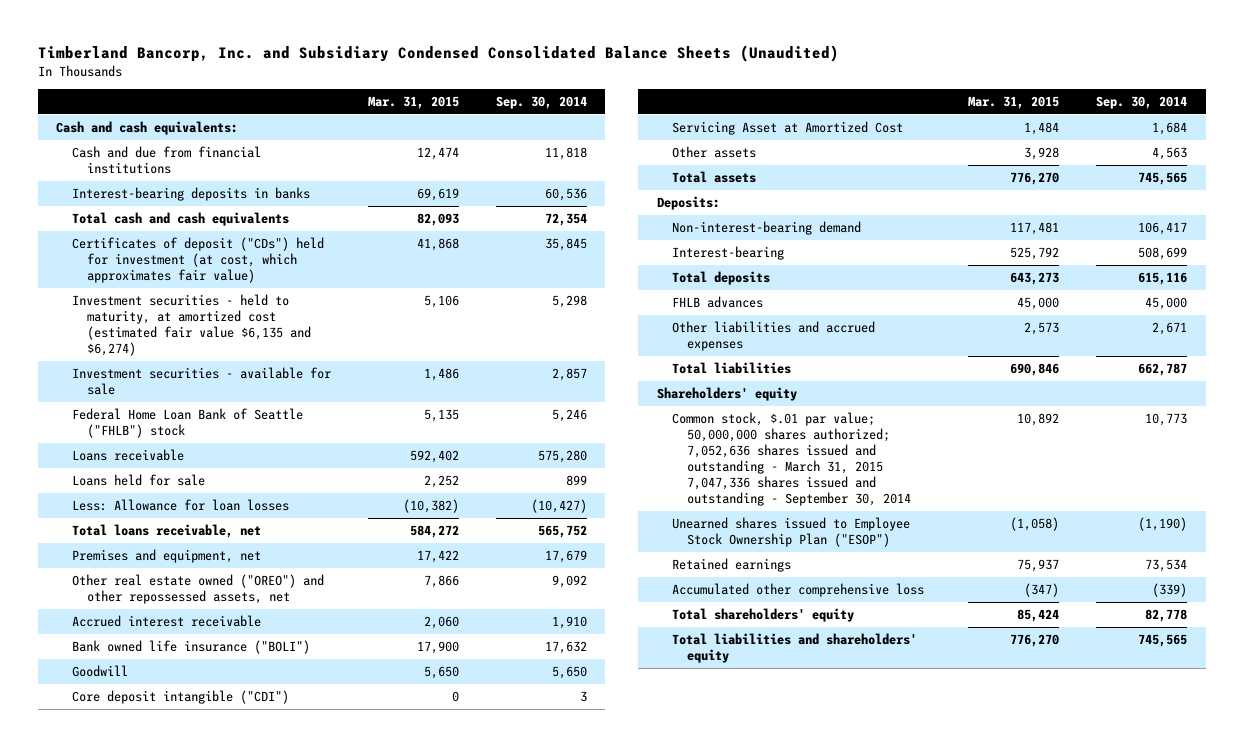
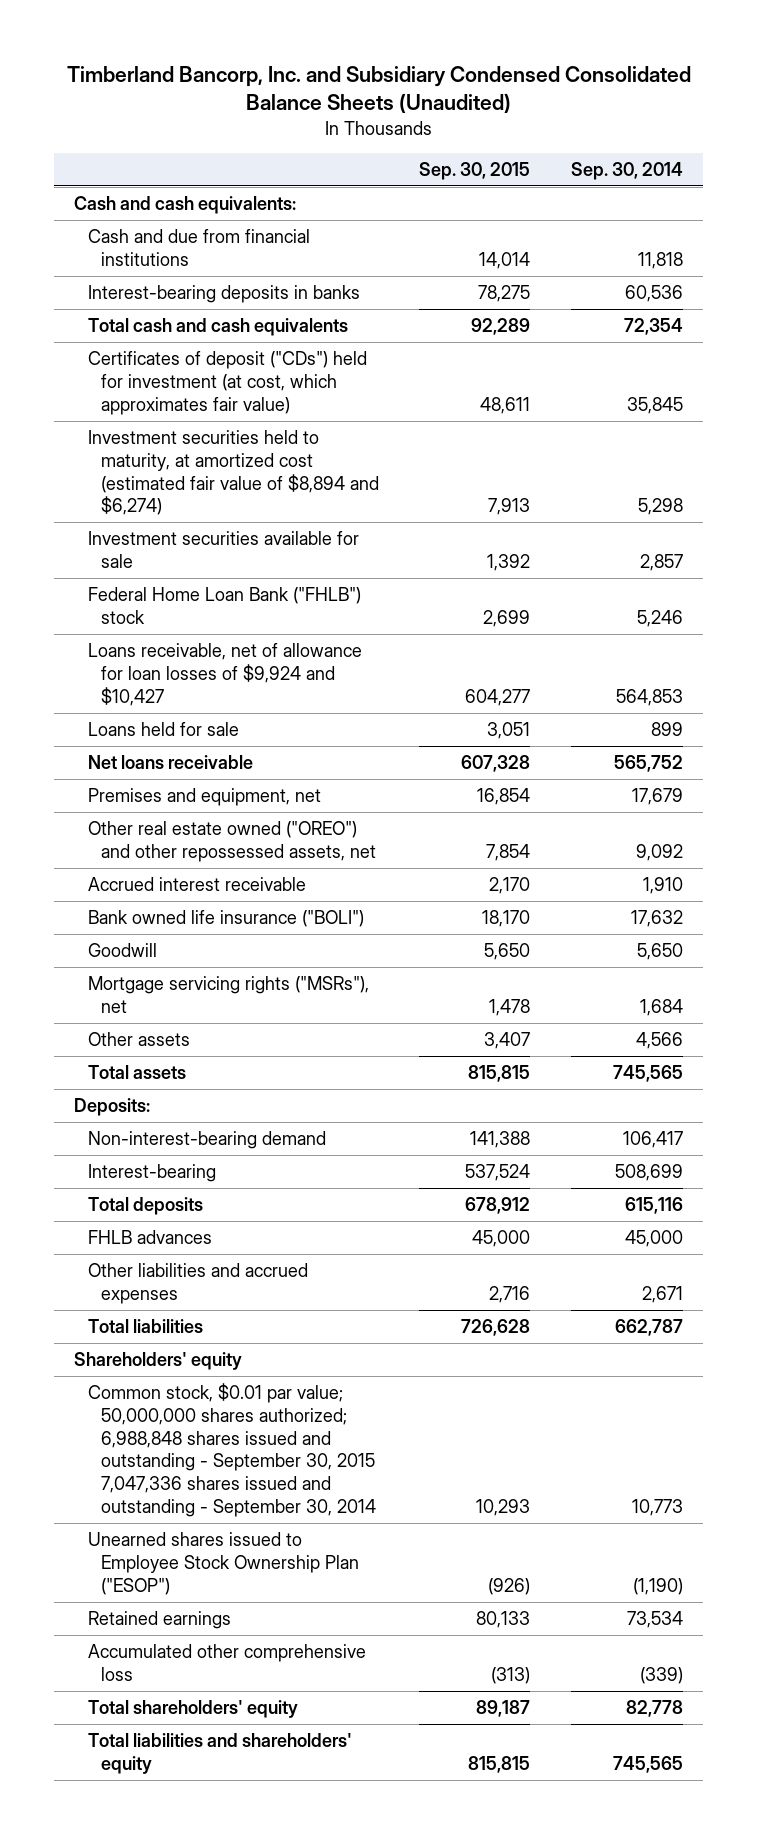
[367,96,459,110] Mar. 31, 2015 -> none
none -> [419,161,531,180] Sep. 30, 2015
[71,448,184,461] Loans receivable -> none
[71,293,311,357] Investment securities - held to maturity, at amortized cost (estimated fair value $6,135 and $6,274) -> [87,430,379,516] Investment securities held to maturity, at amortized cost (estimated fair value of $8,894 and $6,274)
[71,366,331,396] Investment securities - available for sale -> [87,531,359,568] Investment securities available for sale
[71,407,303,439] Federal Home Loan Bank of Seattle ("FHLB") stock -> [87,587,361,624] Federal Home Loan Bank ("FHLB") stock
none -> [87,643,362,706] Loans receivable, net of allowance for loan losses of $9,924 and $10,427
[71,498,289,511] Less: Allowance for loan losses -> none
[71,523,261,538] Total loans receivable, net -> [87,755,253,770] Net loans receivable
[71,689,289,704] Core deposit intangible ("CDI") -> none
[672,120,904,135] Servicing Asset at Amortized Cost -> [87,976,369,1013] Mortgage servicing rights ("MSRs"), net
[1152,146,1188,160] 4,563 -> [636,1032,684,1050] 4,566
[672,411,912,507] Common stock, $.01 par value; 50,000,000 shares authorized; 7,052,636 shares issued and outstanding - March 31, 2015 7,047,336 shares issued and outstanding - September 30, 2014 -> [87,1383,376,1517] Common stock, $0.01 par value; 50,000,000 shares authorized; 6,988,848 shares issued and outstanding - September 30, 2015 7,047,336 shares issued and outstanding - September 30, 2014

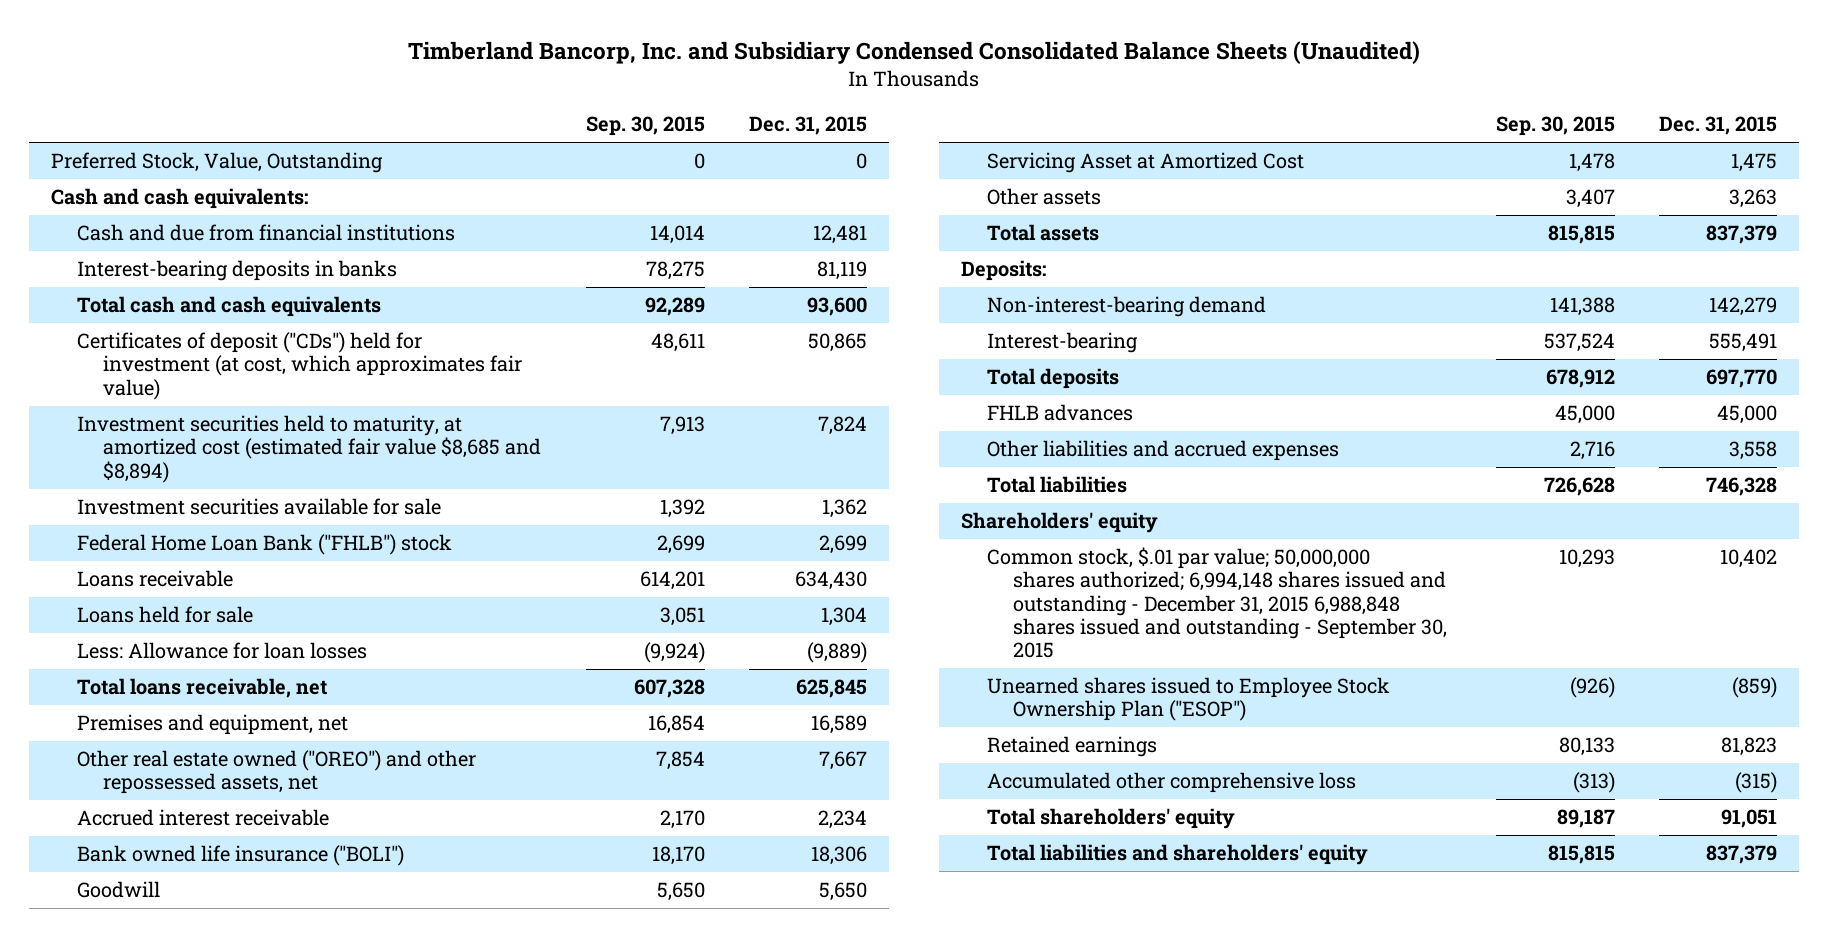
[571,161,684,180] Sep. 30, 2014 -> none
none -> [748,116,867,136] Dec. 31, 2015
none -> [50,152,383,174] Preferred Stock, Value, Outstanding
[87,430,379,516] Investment securities held to maturity, at amortized cost (estimated fair value of $8,894 and $6,274) -> [77,415,542,483] Investment securities held to maturity, at amortized cost (estimated fair value $8,685 and $8,894)
[87,643,362,706] Loans receivable, net of allowance for loan losses of $9,924 and $10,427 -> none
none -> [77,570,234,588] Loans receivable
none -> [77,642,368,660] Less: Allowance for loan losses
[87,755,253,770] Net loans receivable -> [77,678,328,699] Total loans receivable, net
[87,976,369,1013] Mortgage servicing rights ("MSRs"), net -> [986,152,1304,174] Servicing Asset at Amortized Cost
[87,1383,376,1517] Common stock, $0.01 par value; 50,000,000 shares authorized; 6,988,848 shares issued and outstanding - September 30, 2015 7,047,336 shares issued and outstanding - September 30, 2014 -> [986,547,1448,658] Common stock, $.01 par value; 50,000,000 shares authorized; 6,994,148 shares issued and outstanding - December 31, 2015 6,988,848 shares issued and outstanding - September 30, 2015

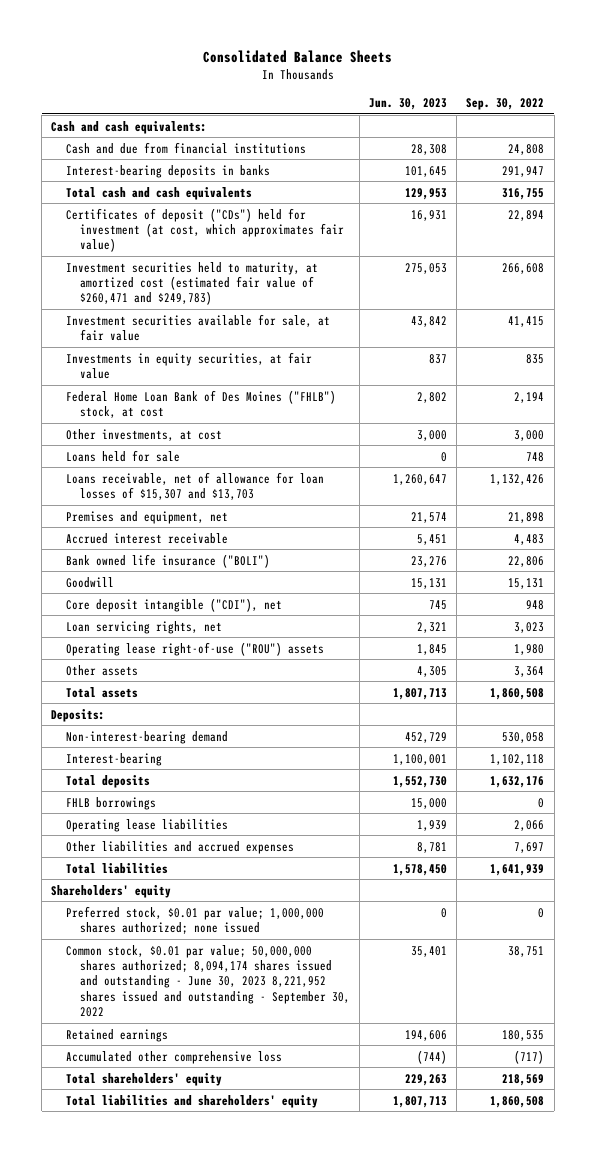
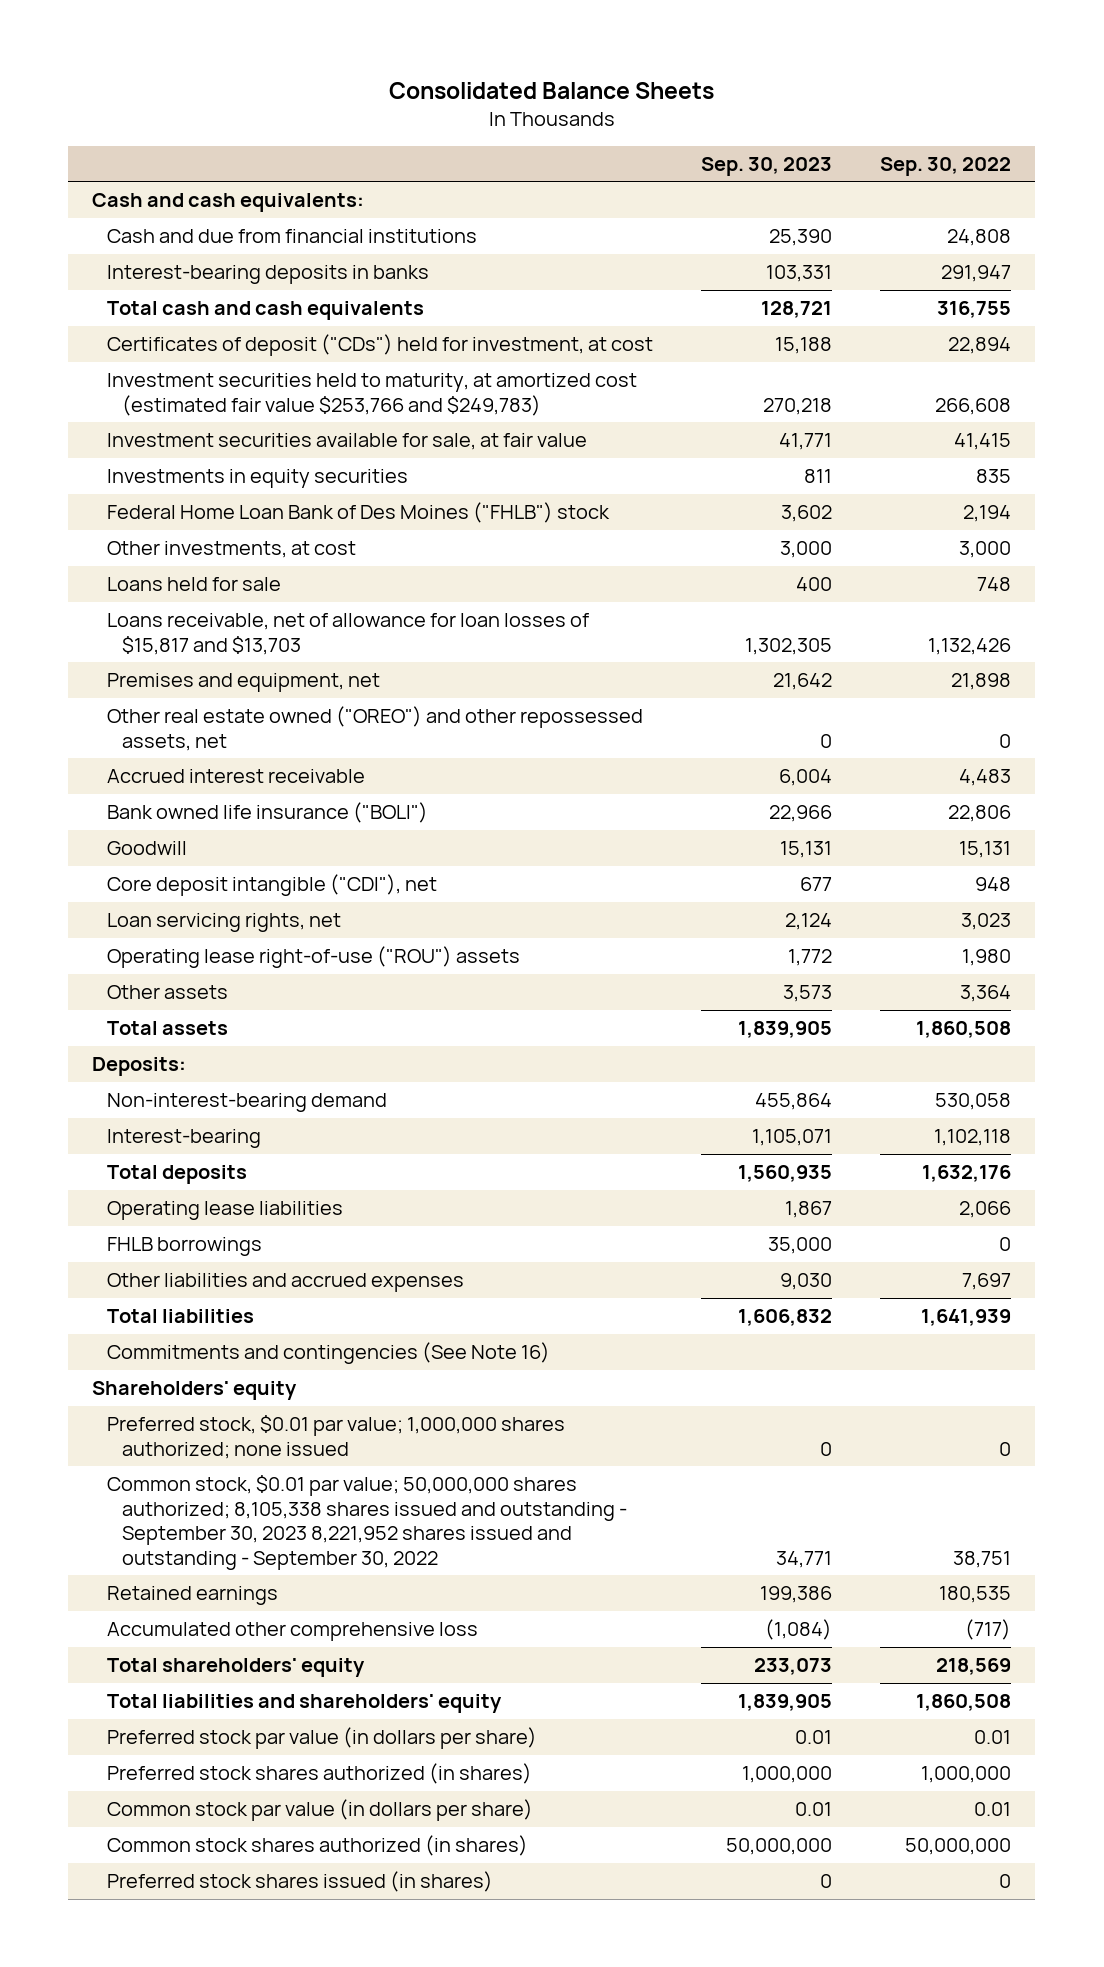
[369,98,448,111] Jun. 30, 2023 -> none
none -> [701,156,833,176] Sep. 30, 2023
[65,207,344,253] Certificates of deposit ("CDs") held for investment (at cost, which approximates fair value) -> [107,333,654,356] Certificates of deposit ("CDs") held for investment, at cost
[65,261,318,306] Investment securities held to maturity, at amortized cost (estimated fair value of $260,471 and $249,783) -> [107,372,638,416] Investment securities held to maturity, at amortized cost (estimated fair value $253,766 and $249,783)
[65,351,312,379] Investments in equity securities, at fair value -> [107,468,409,488] Investments in equity securities
[65,389,336,418] Federal Home Loan Bank of Des Moines ("FHLB") stock, at cost -> [107,501,611,523] Federal Home Loan Bank of Des Moines ("FHLB") stock
[65,471,324,500] Loans receivable, net of allowance for loan losses of $15,307 and $13,703 -> [107,612,590,655] Loans receivable, net of allowance for loan losses of $15,817 and $13,703
none -> [107,705,644,751] Other real estate owned ("OREO") and other repossessed assets, net
[65,796,156,810] FHLB borrowings -> [107,1236,263,1256] FHLB borrowings
none -> [107,1341,551,1364] Commitments and contingencies (See Note 16)
[65,944,350,1018] Common stock, $0.01 par value; 50,000,000 shares authorized; 8,094,174 shares issued and outstanding - June 30, 2023 8,221,952 shares issued and outstanding - September 30, 2022 -> [107,1474,628,1570] Common stock, $0.01 par value; 50,000,000 shares authorized; 8,105,338 shares issued and outstanding - September 30, 2023 8,221,952 shares issued and outstanding - September 30, 2022
none -> [107,1726,538,1749] Preferred stock par value (in dollars per share)
none -> [107,1762,533,1784] Preferred stock shares authorized (in shares)
none -> [107,1798,534,1821] Common stock par value (in dollars per share)
none -> [107,1834,529,1856] Common stock shares authorized (in shares)
none -> [107,1870,494,1892] Preferred stock shares issued (in shares)

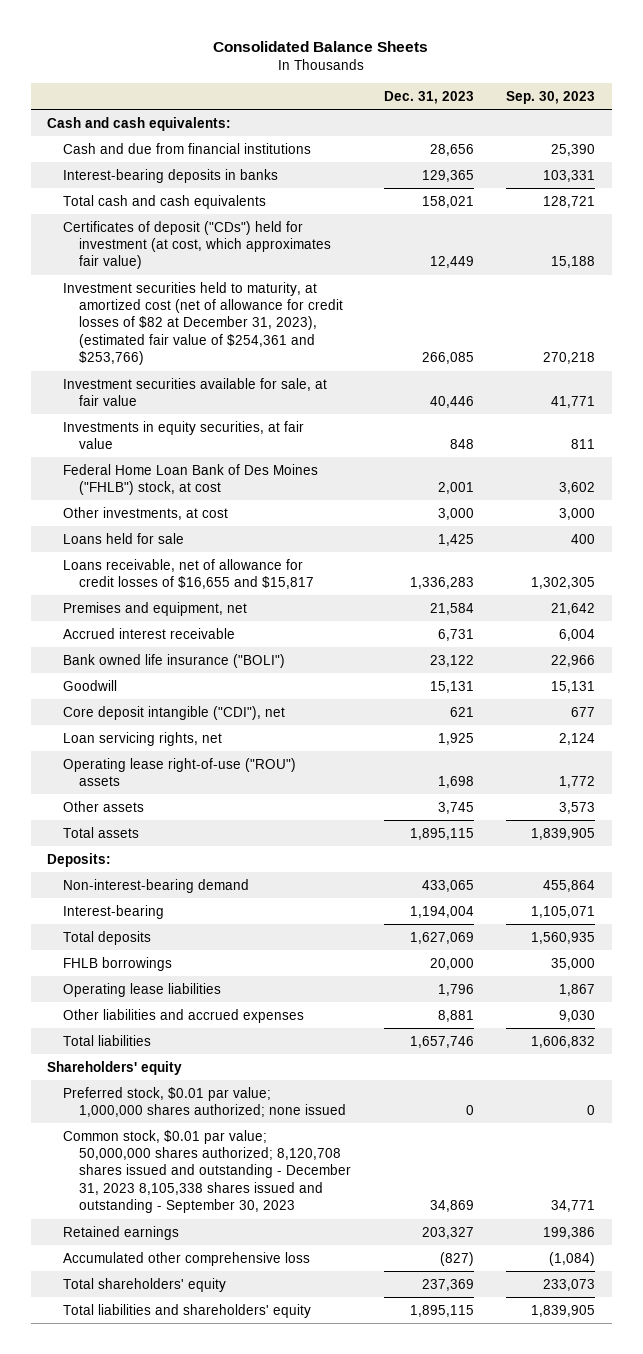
[880,156,1012,176] Sep. 30, 2022 -> none
none -> [383,91,474,105] Dec. 31, 2023
[107,333,654,356] Certificates of deposit ("CDs") held for investment, at cost -> [63,220,332,270] Certificates of deposit ("CDs") held for investment (at cost, which approximates fair value)
[107,372,638,416] Investment securities held to maturity, at amortized cost (estimated fair value $253,766 and $249,783) -> [63,281,344,366] Investment securities held to maturity, at amortized cost (net of allowance for credit losses of $82 at December 31, 2023), (estimated fair value of $254,361 and $253,766)
[107,468,409,488] Investments in equity securities -> [63,420,305,449] Investments in equity securities, at fair value
[107,501,611,523] Federal Home Loan Bank of Des Moines ("FHLB") stock -> [63,463,319,495] Federal Home Loan Bank of Des Moines ("FHLB") stock, at cost
[107,612,590,655] Loans receivable, net of allowance for loan losses of $15,817 and $13,703 -> [63,558,315,589] Loans receivable, net of allowance for credit losses of $16,655 and $15,817
[107,705,644,751] Other real estate owned ("OREO") and other repossessed assets, net -> none
[107,1200,344,1220] Operating lease liabilities -> [63,982,222,997] Operating lease liabilities
[107,1341,551,1364] Commitments and contingencies (See Note 16) -> none
[107,1474,628,1570] Common stock, $0.01 par value; 50,000,000 shares authorized; 8,105,338 shares issued and outstanding - September 30, 2023 8,221,952 shares issued and outstanding - September 30, 2022 -> [63,1129,352,1214] Common stock, $0.01 par value; 50,000,000 shares authorized; 8,120,708 shares issued and outstanding - December 31, 2023 8,105,338 shares issued and outstanding - September 30, 2023
[107,1726,538,1749] Preferred stock par value (in dollars per share) -> none
[107,1762,533,1784] Preferred stock shares authorized (in shares) -> none
[107,1798,534,1821] Common stock par value (in dollars per share) -> none
[107,1834,529,1856] Common stock shares authorized (in shares) -> none
[107,1870,494,1892] Preferred stock shares issued (in shares) -> none

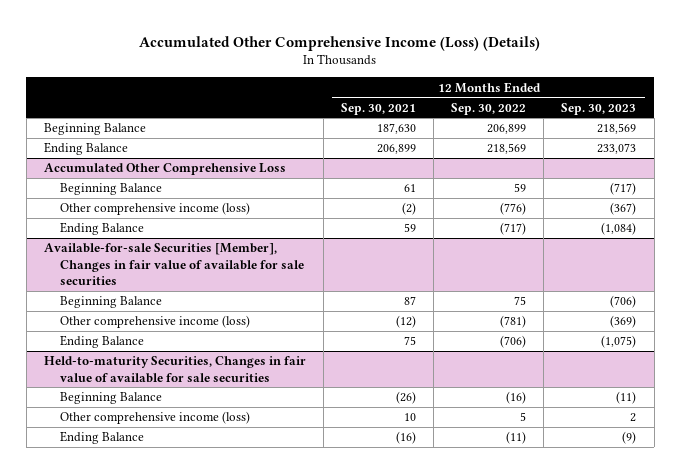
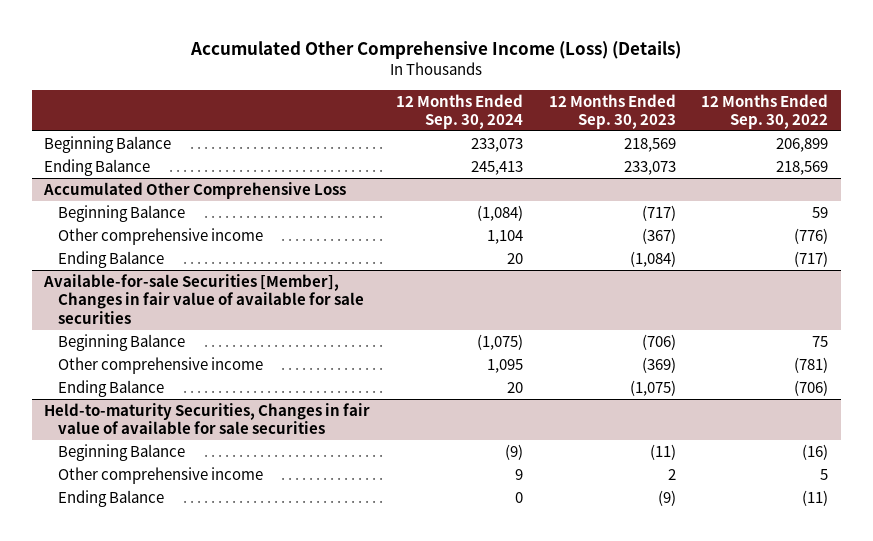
[341,102,417,115] Sep. 30, 2021 -> none
none -> [395,93,523,129] 12 Months Ended Sep. 30, 2024
[59,202,250,216] Other comprehensive income (loss) -> [58,227,264,245] Other comprehensive income
[59,315,250,329] Other comprehensive income (loss) -> [58,356,264,374] Other comprehensive income
[59,411,250,425] Other comprehensive income (loss) -> [58,466,264,484] Other comprehensive income

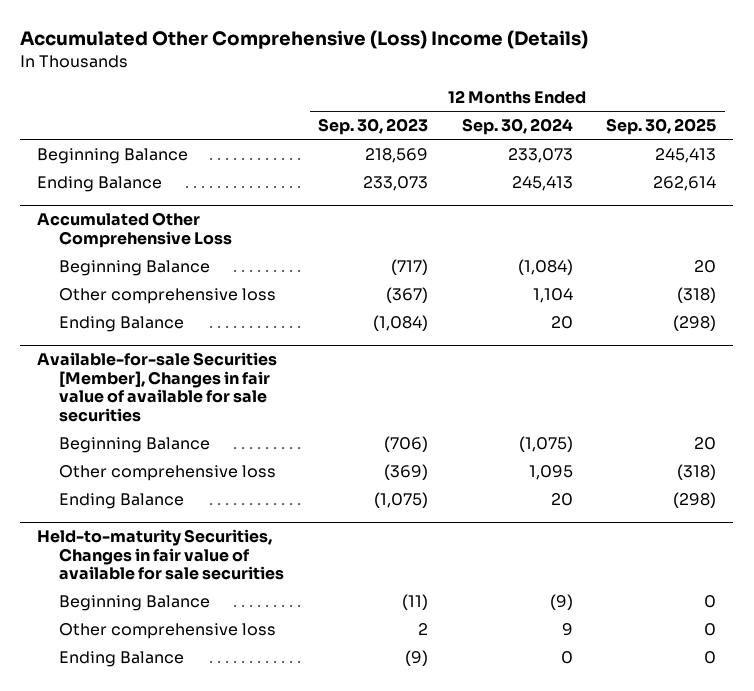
[190,40,682,59] Accumulated Other Comprehensive Income (Loss) (Details) -> [20,30,589,50] Accumulated Other Comprehensive (Loss) Income (Details)
[701,93,829,129] 12 Months Ended Sep. 30, 2022 -> none
none -> [606,117,717,135] Sep. 30, 2025
[58,227,264,245] Other comprehensive income -> [59,287,277,304] Other comprehensive loss
[58,356,264,374] Other comprehensive income -> [59,464,277,481] Other comprehensive loss
[58,466,264,484] Other comprehensive income -> [59,622,277,639] Other comprehensive loss

